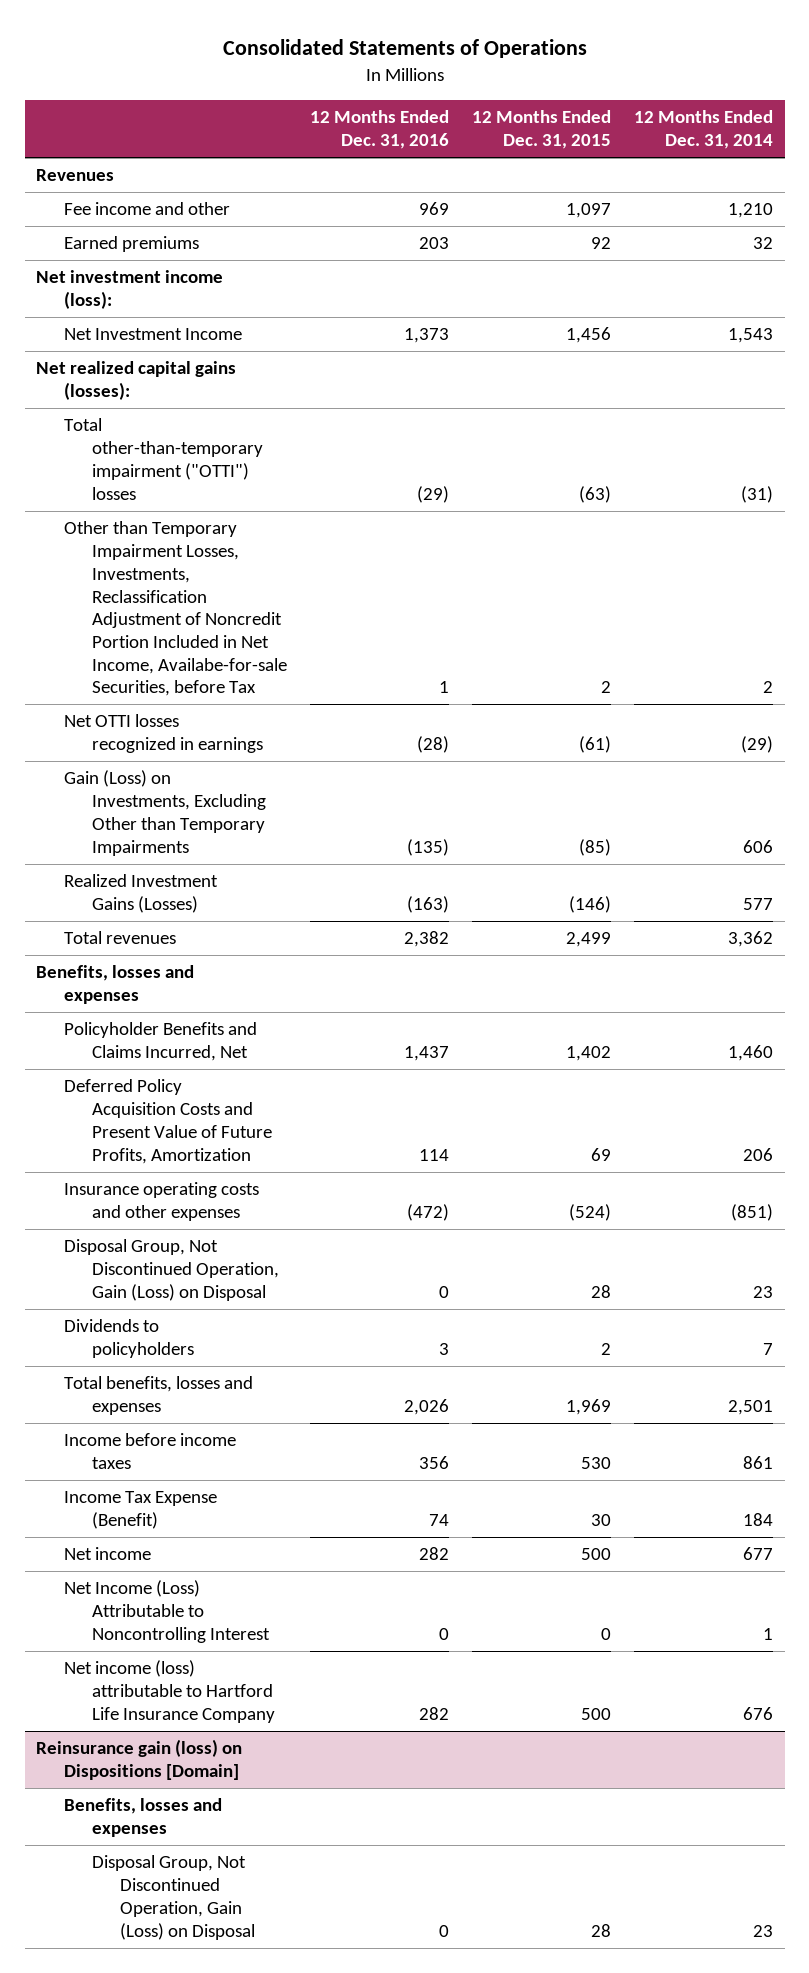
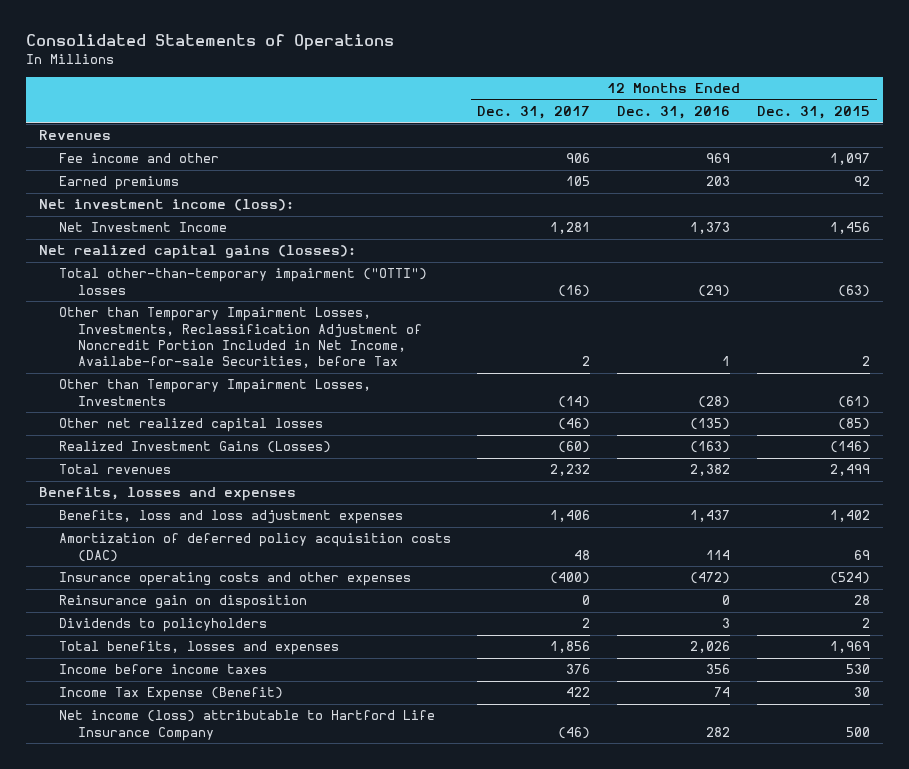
[634,110,774,150] 12 Months Ended Dec. 31, 2014 -> none
none -> [477,106,591,120] Dec. 31, 2017
[64,714,263,754] Net OTTI losses recognized in earnings -> [58,379,371,406] Other than Temporary Impairment Losses, Investments
[64,770,266,856] Gain (Loss) on Investments, Excluding Other than Temporary Impairments -> [58,418,323,433] Other net realized capital losses
[64,1022,258,1062] Policyholder Benefits and Claims Incurred, Net -> [58,510,403,525] Benefits, loss and loss adjustment expenses
[64,1079,272,1164] Deferred Policy Acquisition Costs and Present Value of Future Profits, Amortization -> [58,533,451,562] Amortization of deferred policy acquisition costs (DAC)
[64,1239,279,1301] Disposal Group, Not Discontinued Operation, Gain (Loss) on Disposal -> none
none -> [58,595,307,610] Reinsurance gain on disposition
[64,1547,152,1561] Net income -> none
[64,1580,270,1643] Net Income (Loss) Attributable to Noncontrolling Interest -> none
[36,1739,243,1781] Reinsurance gain (loss) on Dispositions [Domain] -> none
[64,1798,223,1838] Benefits, losses and expenses -> none
[91,1855,255,1940] Disposal Group, Not Discontinued Operation, Gain (Loss) on Disposal -> none

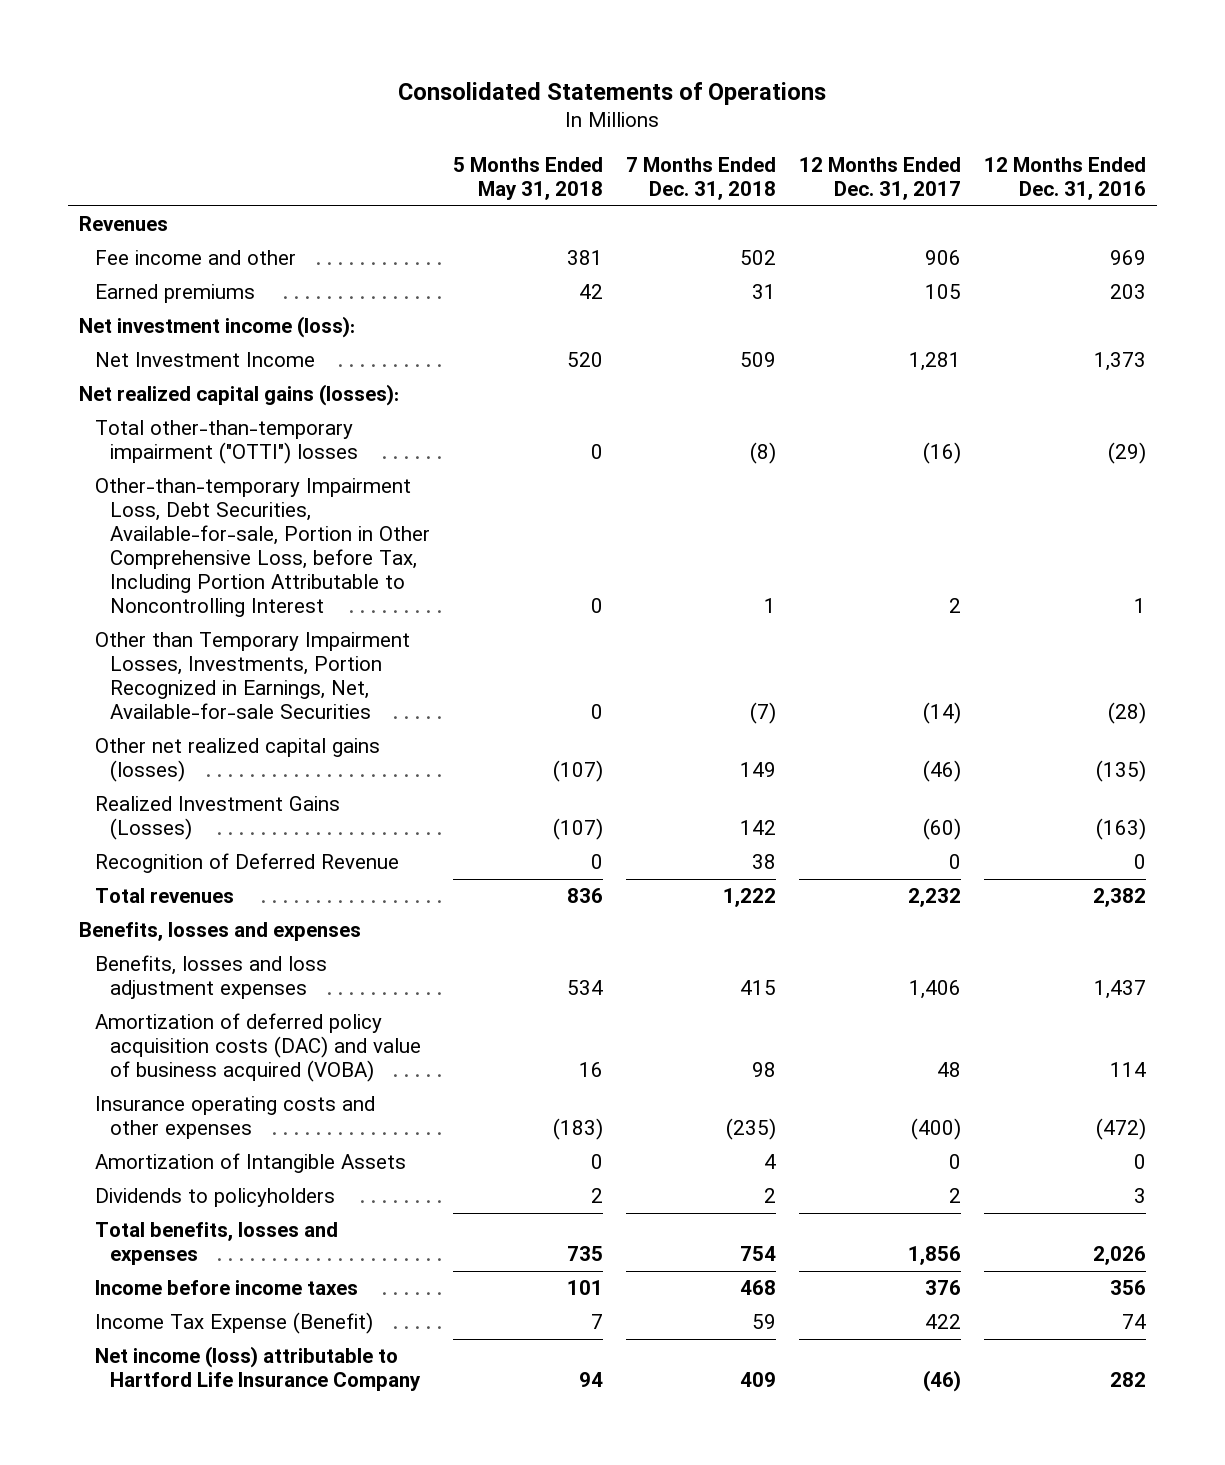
[757,106,871,120] Dec. 31, 2015 -> none
none -> [453,156,604,200] 5 Months Ended May 31, 2018
none -> [625,156,776,200] 7 Months Ended Dec. 31, 2018
[58,307,423,368] Other than Temporary Impairment Losses, Investments, Reclassification Adjustment of Noncredit Portion Included in Net Income, Availabe-for-sale Securities, before Tax -> none
none -> [94,478,431,618] Other-than-temporary Impairment Loss, Debt Securities, Available-for-sale, Portion in Other Comprehensive Loss, before Tax, Including Portion Attributable to Noncontrolling Interest
[58,379,371,406] Other than Temporary Impairment Losses, Investments -> [94,632,410,720] Other than Temporary Impairment Losses, Investments, Portion Recognized in Earnings, Net, Available-for-sale Securities
[58,418,323,433] Other net realized capital losses -> [94,738,380,783] Other net realized capital gains (losses)
none -> [94,853,399,874] Recognition of Deferred Revenue
[58,510,403,525] Benefits, loss and loss adjustment expenses -> [94,955,327,1000] Benefits, losses and loss adjustment expenses
[58,533,451,562] Amortization of deferred policy acquisition costs (DAC) -> [94,1013,422,1083] Amortization of deferred policy acquisition costs (DAC) and value of business acquired (VOBA)
[58,595,307,610] Reinsurance gain on disposition -> none
none -> [94,1153,406,1174] Amortization of Intangible Assets

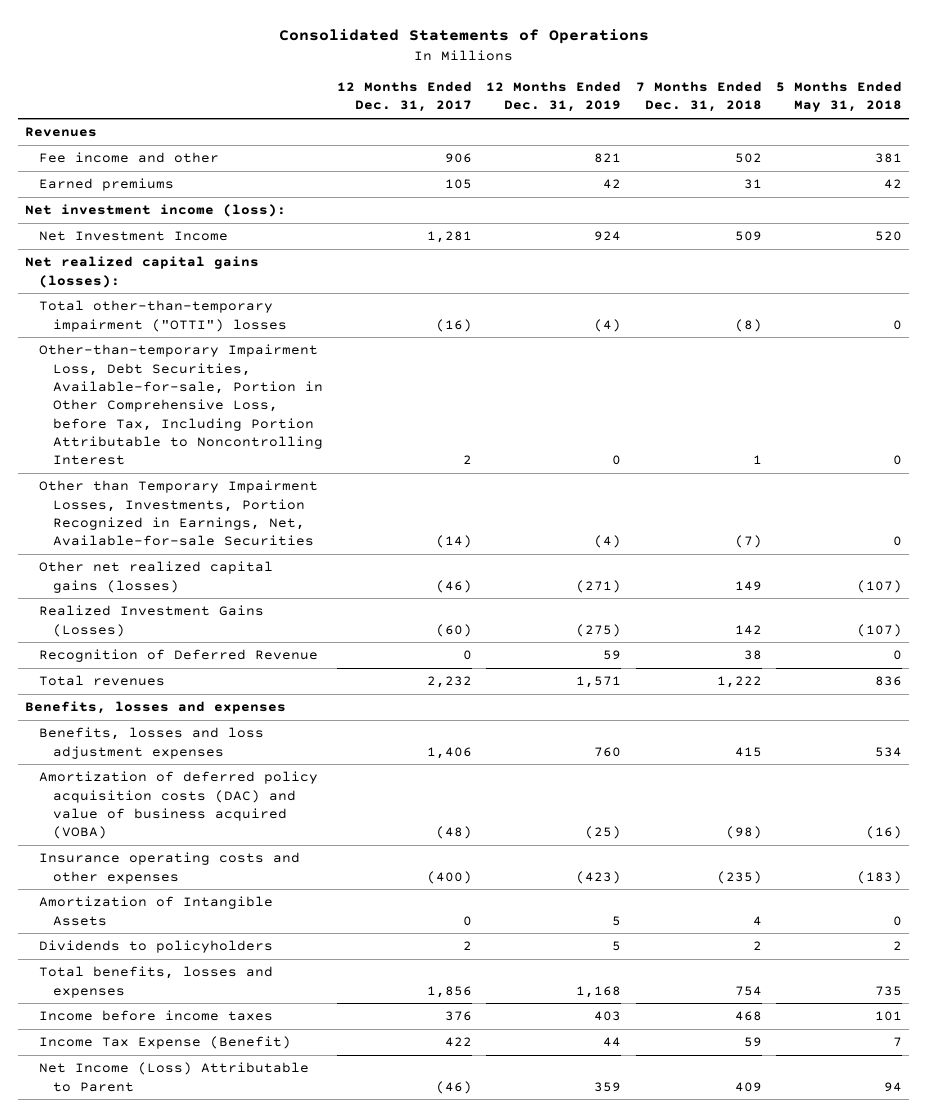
[983,156,1146,200] 12 Months Ended Dec. 31, 2016 -> none
none -> [486,81,622,113] 12 Months Ended Dec. 31, 2019
[579,1062,604,1078] 16 -> [866,826,903,840] (16)
[751,1062,776,1078] 98 -> [725,826,762,840] (98)
[936,1062,961,1078] 48 -> [436,826,473,840] (48)
[94,1346,422,1392] Net income (loss) attributable to Hartford Life Insurance Company -> [38,1062,309,1092] Net Income (Loss) Attributable to Parent

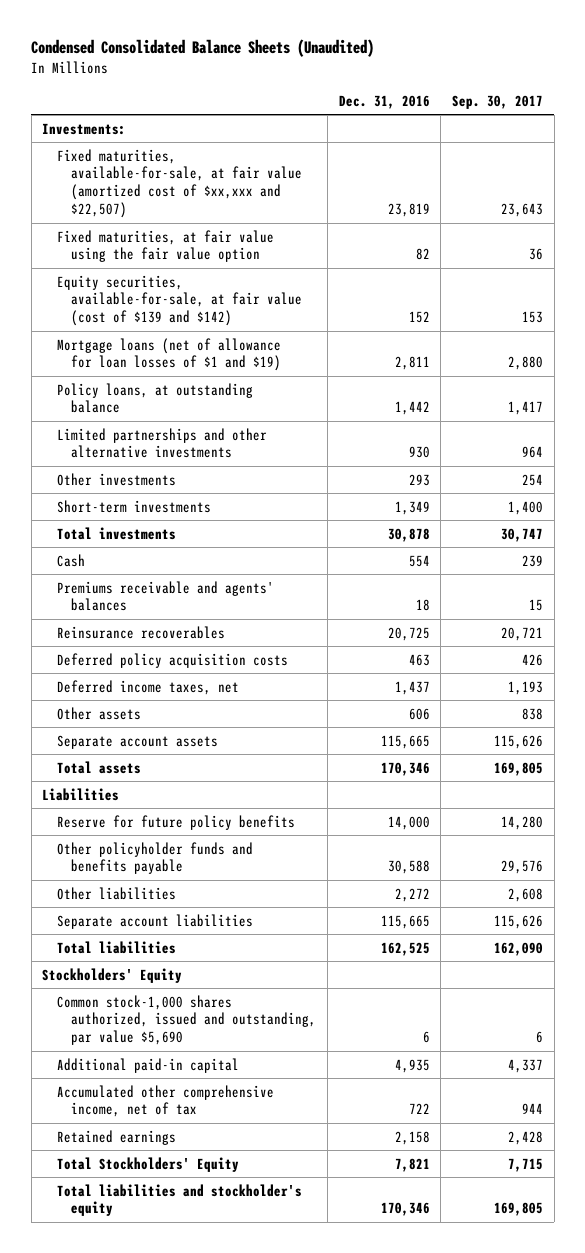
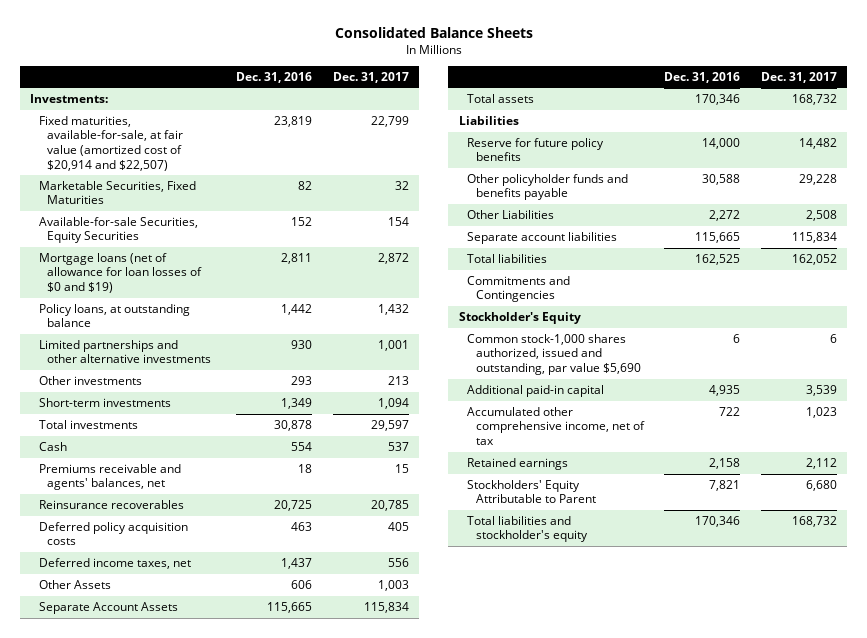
[31,39,375,58] Condensed Consolidated Balance Sheets (Unaudited) -> [334,27,533,39] Consolidated Balance Sheets
[452,94,544,109] Sep. 30, 2017 -> none
none -> [332,71,409,83] Dec. 31, 2017
[56,229,274,263] Fixed maturities, at fair value using the fair value option -> none
[56,148,303,218] Fixed maturities, available-for-sale, at fair value (amortized cost of $xx,xxx and $22,507) -> [38,115,184,171] Fixed maturities, available-for-sale, at fair value (amortized cost of $20,914 and $22,507)
none -> [38,180,196,205] Marketable Securities, Fixed Maturities
[56,274,303,327] Equity securities, available-for-sale, at fair value (cost of $139 and $142) -> [38,216,198,244] Available-for-sale Securities, Equity Securities
[56,337,282,372] Mortgage loans (net of allowance for loan losses of $1 and $19) -> [38,252,203,294] Mortgage loans (net of allowance for loan losses of $0 and $19)
[56,580,274,612] Premiums receivable and agents' balances -> [38,463,181,491] Premiums receivable and agents' balances, net
[56,706,141,720] Other assets -> [38,579,111,589] Other Assets
[56,734,218,749] Separate account assets -> [38,601,178,614] Separate Account Assets
[56,886,176,900] Other liabilities -> [467,209,555,219] Other Liabilities
none -> [467,275,571,303] Commitments and Contingencies
[42,967,183,983] Stockholders' Equity -> [458,311,581,324] Stockholder's Equity
[56,1156,239,1172] Total Stockholders' Equity -> [467,479,596,504] Stockholders' Equity Attributable to Parent

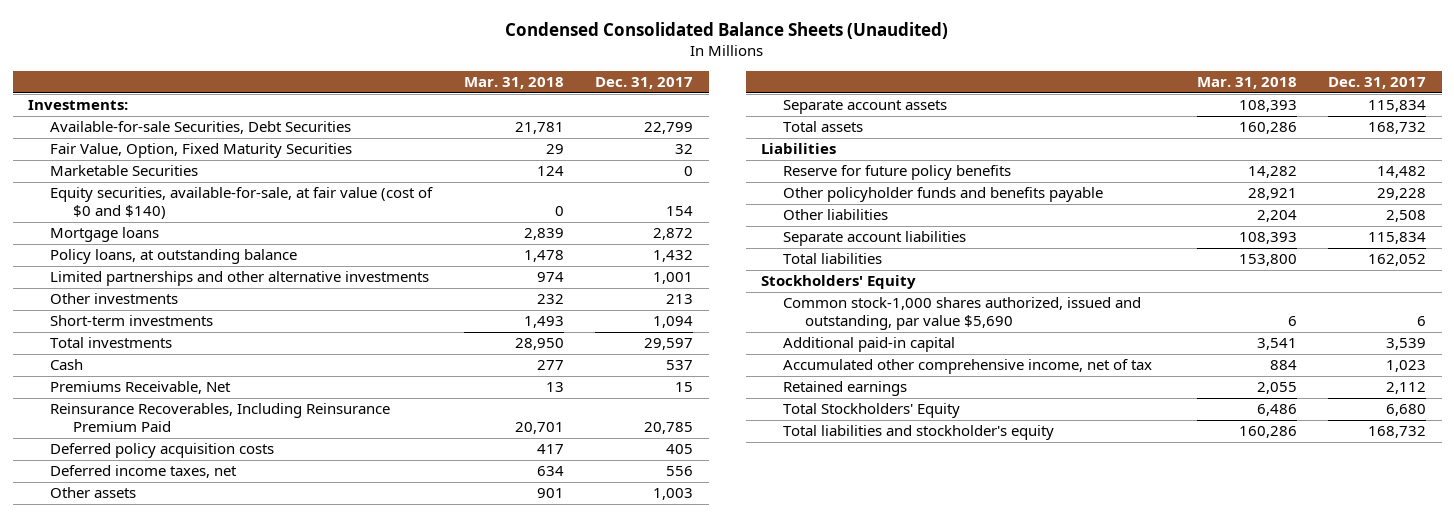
[334,27,533,39] Consolidated Balance Sheets -> [505,21,949,39] Condensed Consolidated Balance Sheets (Unaudited)
[236,71,313,83] Dec. 31, 2016 -> none
none -> [463,76,564,89] Mar. 31, 2018
[38,115,184,171] Fixed maturities, available-for-sale, at fair value (amortized cost of $20,914 and $22,507) -> [50,121,352,135] Available-for-sale Securities, Debt Securities
[38,180,196,205] Marketable Securities, Fixed Maturities -> [50,143,353,159] Fair Value, Option, Fixed Maturity Securities
none -> [50,165,199,177] Marketable Securities
[38,216,198,244] Available-for-sale Securities, Equity Securities -> [50,187,434,220] Equity securities, available-for-sale, at fair value (cost of $0 and $140)
[38,252,203,294] Mortgage loans (net of allowance for loan losses of $0 and $19) -> [50,227,160,243] Mortgage loans
[38,463,181,491] Premiums receivable and agents' balances, net -> [50,381,232,395] Premiums Receivable, Net
[38,499,184,509] Reinsurance recoverables -> [50,403,391,433] Reinsurance Recoverables, Including Reinsurance Premium Paid
[38,579,111,589] Other Assets -> [50,487,137,499] Other assets
[38,601,178,614] Separate Account Assets -> [783,100,948,115] Separate account assets
[467,209,555,219] Other Liabilities -> [783,209,889,221] Other liabilities
[467,275,571,303] Commitments and Contingencies -> none
[458,311,581,324] Stockholder's Equity -> [761,275,917,290] Stockholders' Equity
[467,479,596,504] Stockholders' Equity Attributable to Parent -> [783,403,961,419] Total Stockholders' Equity

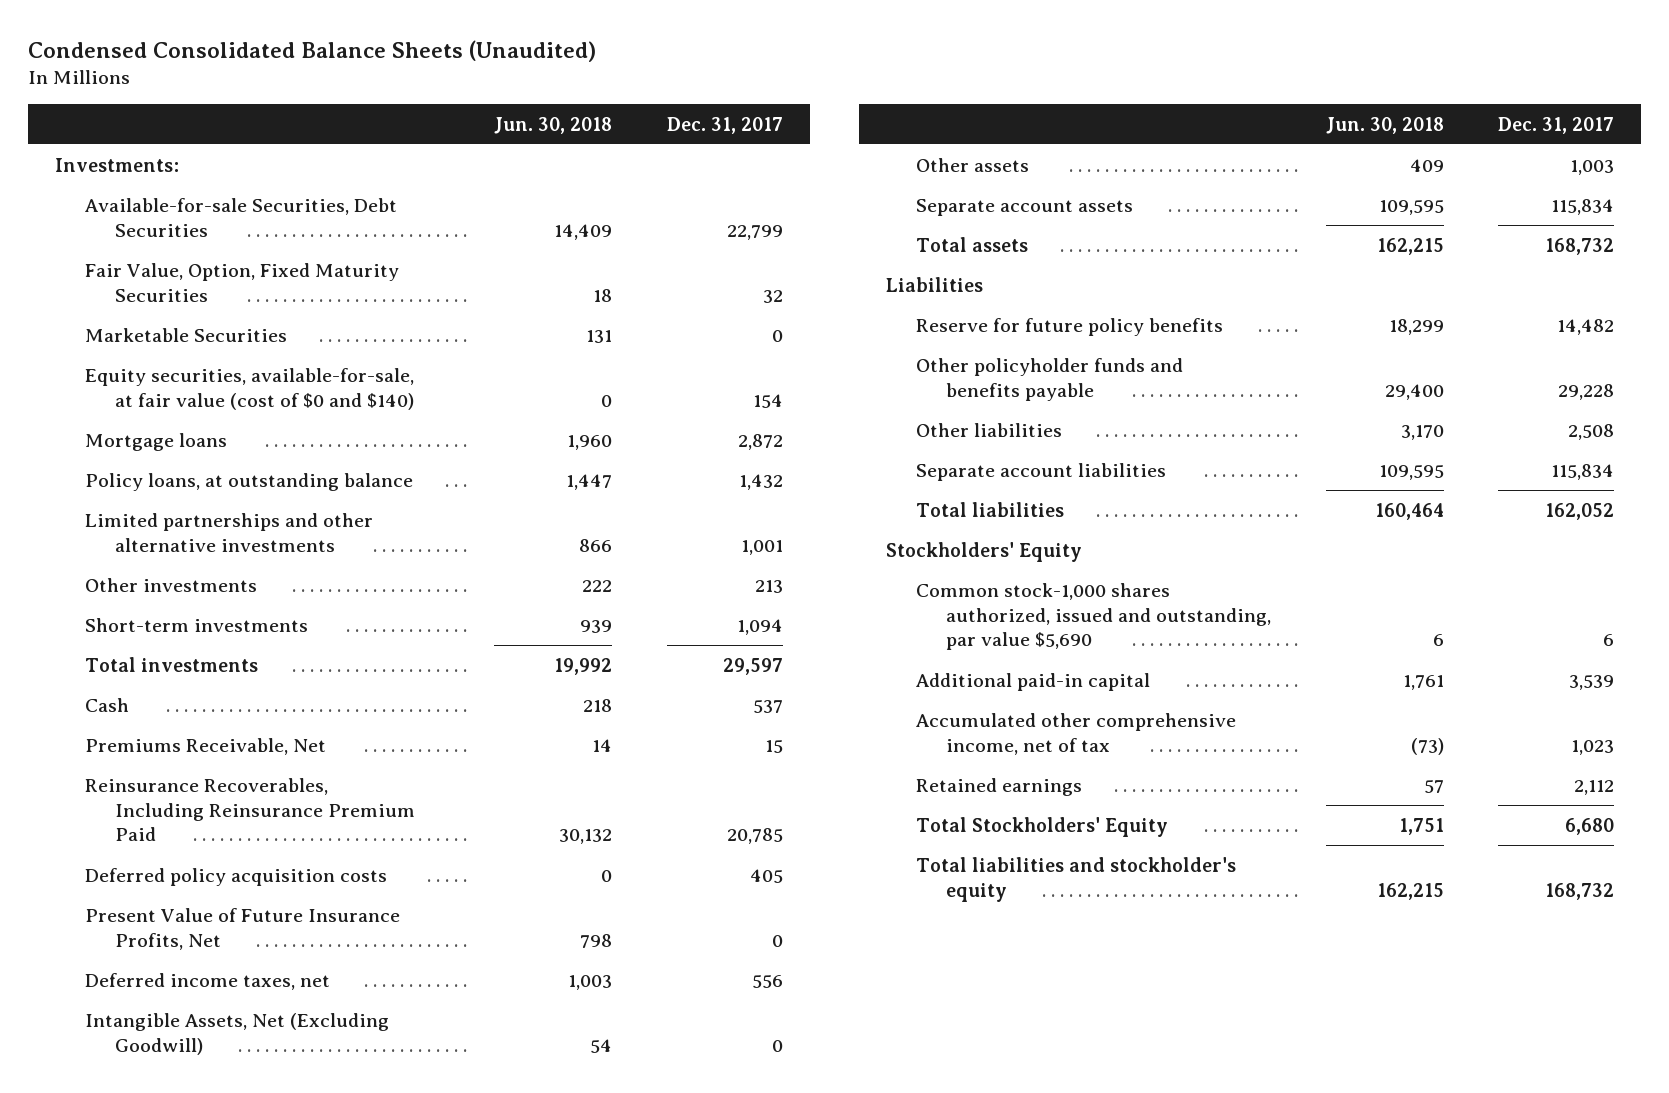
[463,76,564,89] Mar. 31, 2018 -> none
none -> [494,116,613,134] Jun. 30, 2018
none -> [84,907,400,950] Present Value of Future Insurance Profits, Net
none -> [84,1012,389,1055] Intangible Assets, Net (Excluding Goodwill)

